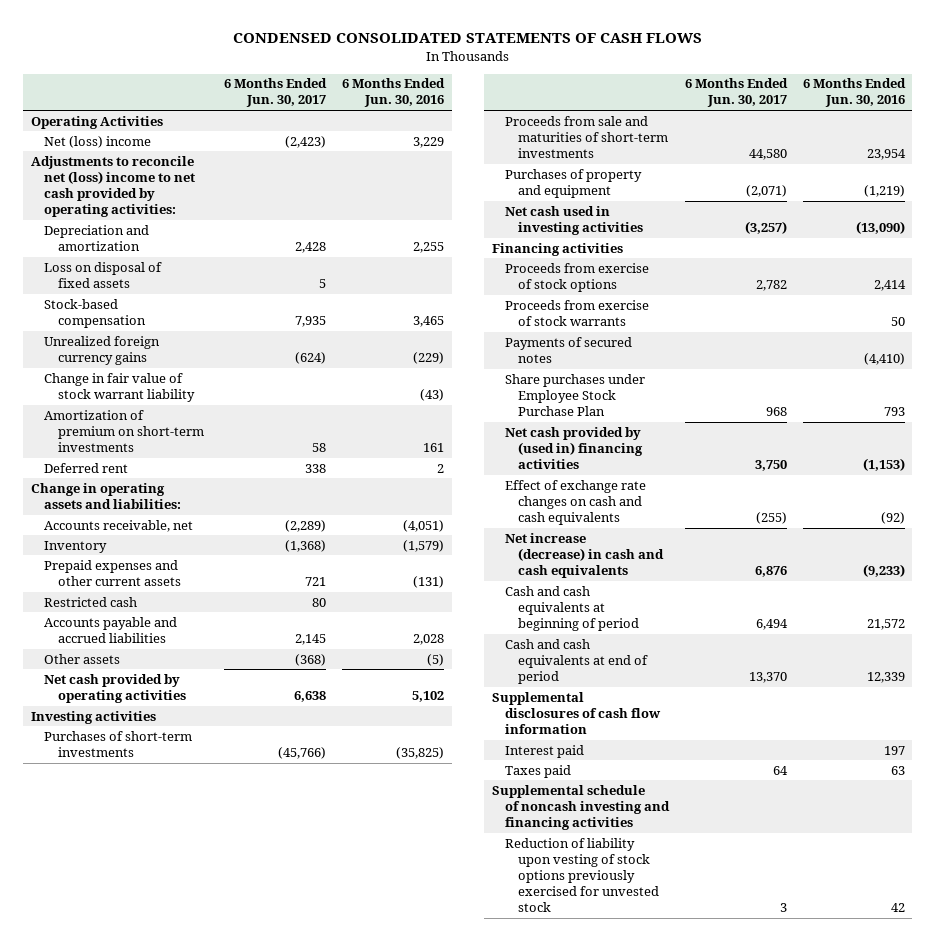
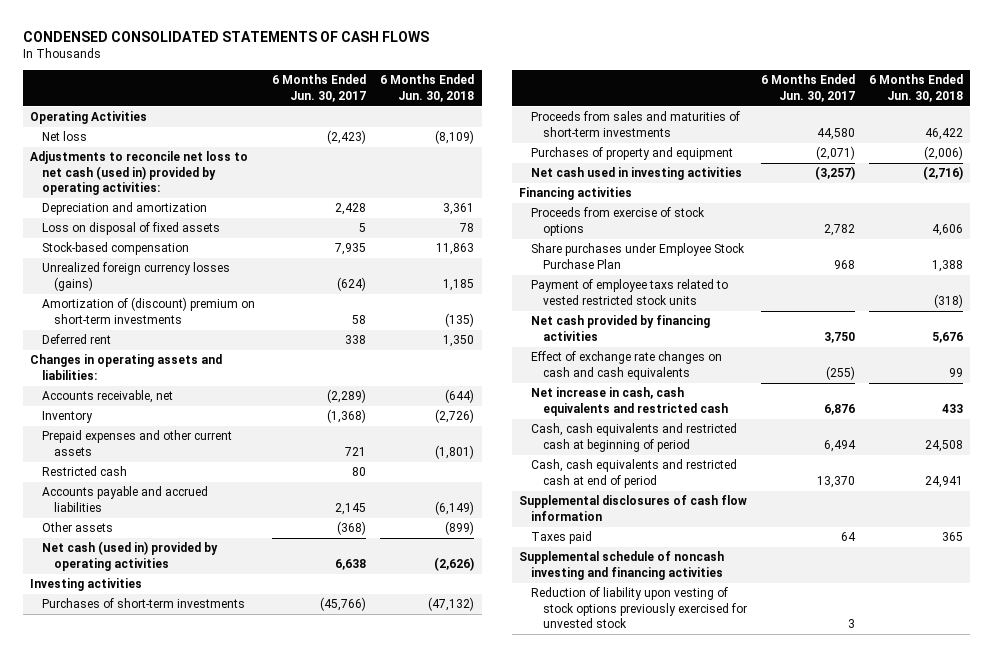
[341,78,445,108] 6 Months Ended Jun. 30, 2016 -> none
none -> [380,74,475,102] 6 Months Ended Jun. 30, 2018
[44,135,152,148] Net (loss) income -> [42,131,88,142] Net loss
[31,155,196,218] Adjustments to reconcile net (loss) income to net cash provided by operating activities: -> [30,151,249,196] Adjustments to reconcile net loss to net cash (used in) provided by operating activities:
[44,372,195,402] Change in fair value of stock warrant liability -> none
[44,335,161,365] Unrealized foreign currency gains -> [42,262,231,291] Unrealized foreign currency losses (gains)
[44,409,204,453] Amortization of premium on short-term investments -> [42,297,256,324] Amortization of (discount) premium on short-term investments
[31,482,182,509] Change in operating assets and liabilities: -> [30,354,223,380] Changes in operating assets and liabilities:
[44,673,186,703] Net cash provided by operating activities -> [42,541,219,571] Net cash (used in) provided by operating activities
[505,115,669,159] Proceeds from sale and maturities of short-term investments -> [530,111,740,137] Proceeds from sales and maturities of short-term investments
[505,299,650,326] Proceeds from exercise of stock warrants -> none
[505,336,633,363] Payments of secured notes -> none
none -> [530,279,728,305] Payment of employee taxs related to vested restricted stock units
[505,426,644,470] Net cash provided by (used in) financing activities -> [530,315,710,341] Net cash provided by financing activities
[505,532,665,579] Net increase (decrease) in cash and cash equivalents -> [530,387,728,416] Net increase in cash, cash equivalents and restricted cash
[505,585,640,632] Cash and cash equivalents at beginning of period -> [530,423,737,452] Cash, cash equivalents and restricted cash at beginning of period
[505,638,649,685] Cash and cash equivalents at end of period -> [530,459,737,488] Cash, cash equivalents and restricted cash at end of period
[505,744,585,758] Interest paid -> none

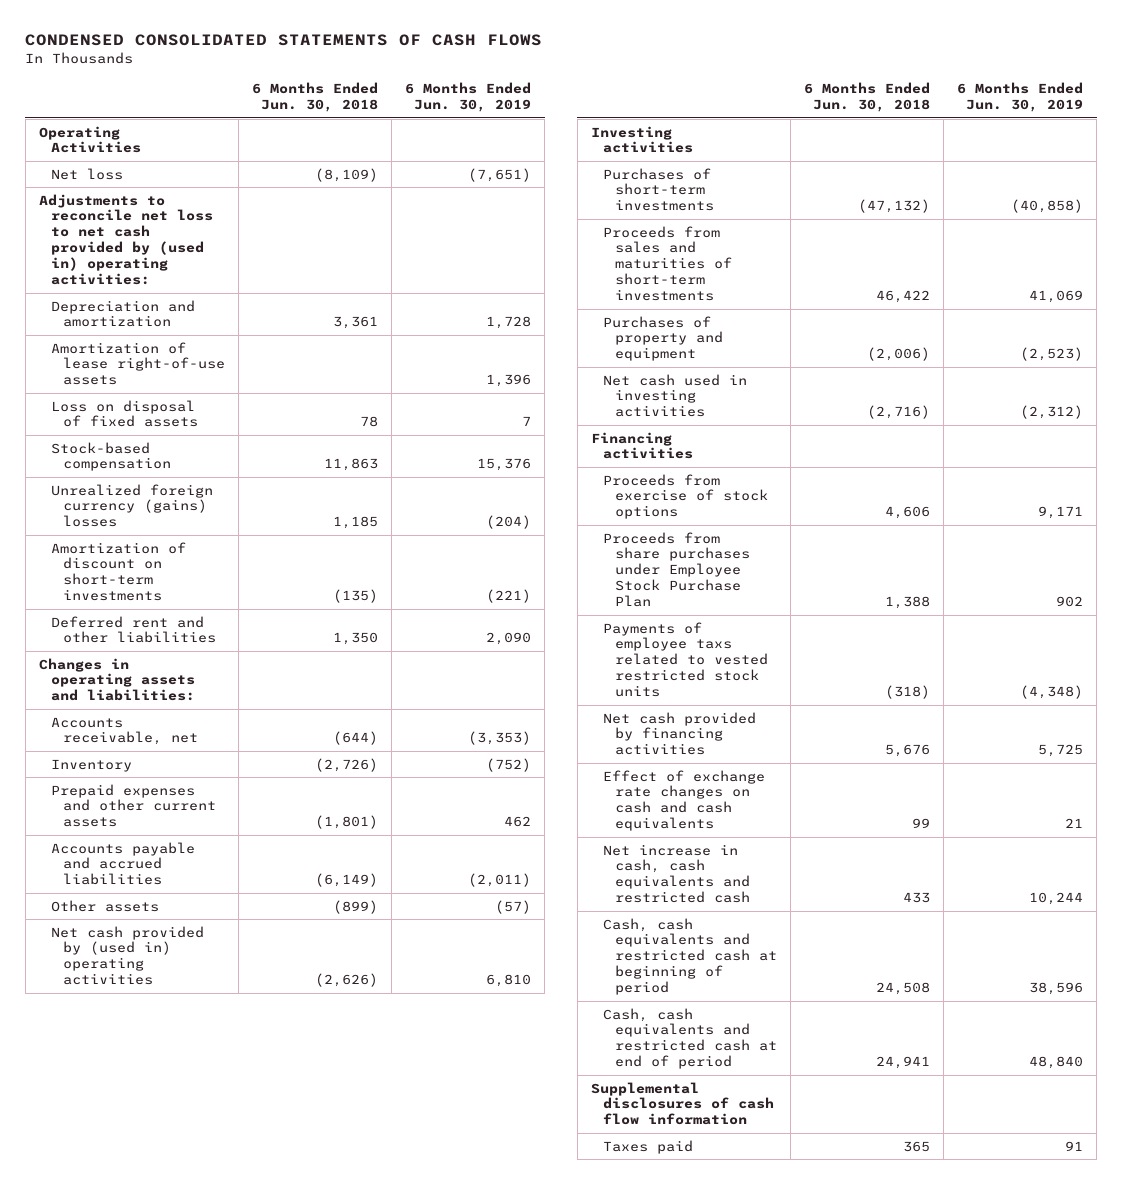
[272,74,367,102] 6 Months Ended Jun. 30, 2017 -> none
none -> [405,82,532,113] 6 Months Ended Jun. 30, 2019
[30,151,249,196] Adjustments to reconcile net loss to net cash (used in) provided by operating activities: -> [38,193,213,286] Adjustments to reconcile net loss to net cash provided by (used in) operating activities:
none -> [50,341,226,386] Amortization of lease right-of-use assets
[42,262,231,291] Unrealized foreign currency losses (gains) -> [50,483,213,528] Unrealized foreign currency (gains) losses
[42,297,256,324] Amortization of (discount) premium on short-term investments -> [50,541,186,602] Amortization of discount on short-term investments
[42,334,112,345] Deferred rent -> [50,615,217,644] Deferred rent and other liabilities
[42,466,128,477] Restricted cash -> none
[42,541,219,571] Net cash (used in) provided by operating activities -> [50,925,204,986] Net cash provided by (used in) operating activities
[530,243,745,269] Share purchases under Employee Stock Purchase Plan -> [602,531,751,608] Proceeds from share purchases under Employee Stock Purchase Plan
[530,279,728,305] Payment of employee taxs related to vested restricted stock units -> [602,621,769,698] Payments of employee taxs related to vested restricted stock units
[518,551,724,580] Supplemental schedule of noncash investing and financing activities -> none
[530,587,747,629] Reduction of liability upon vesting of stock options previously exercised for unvested stock -> none

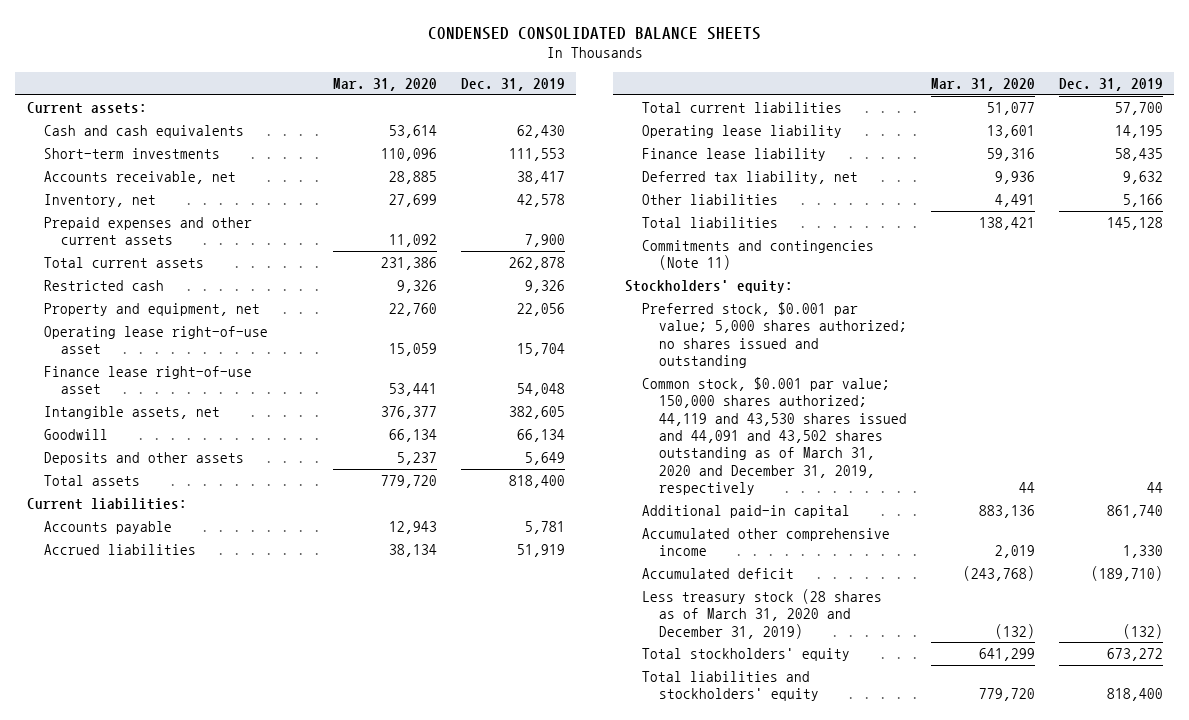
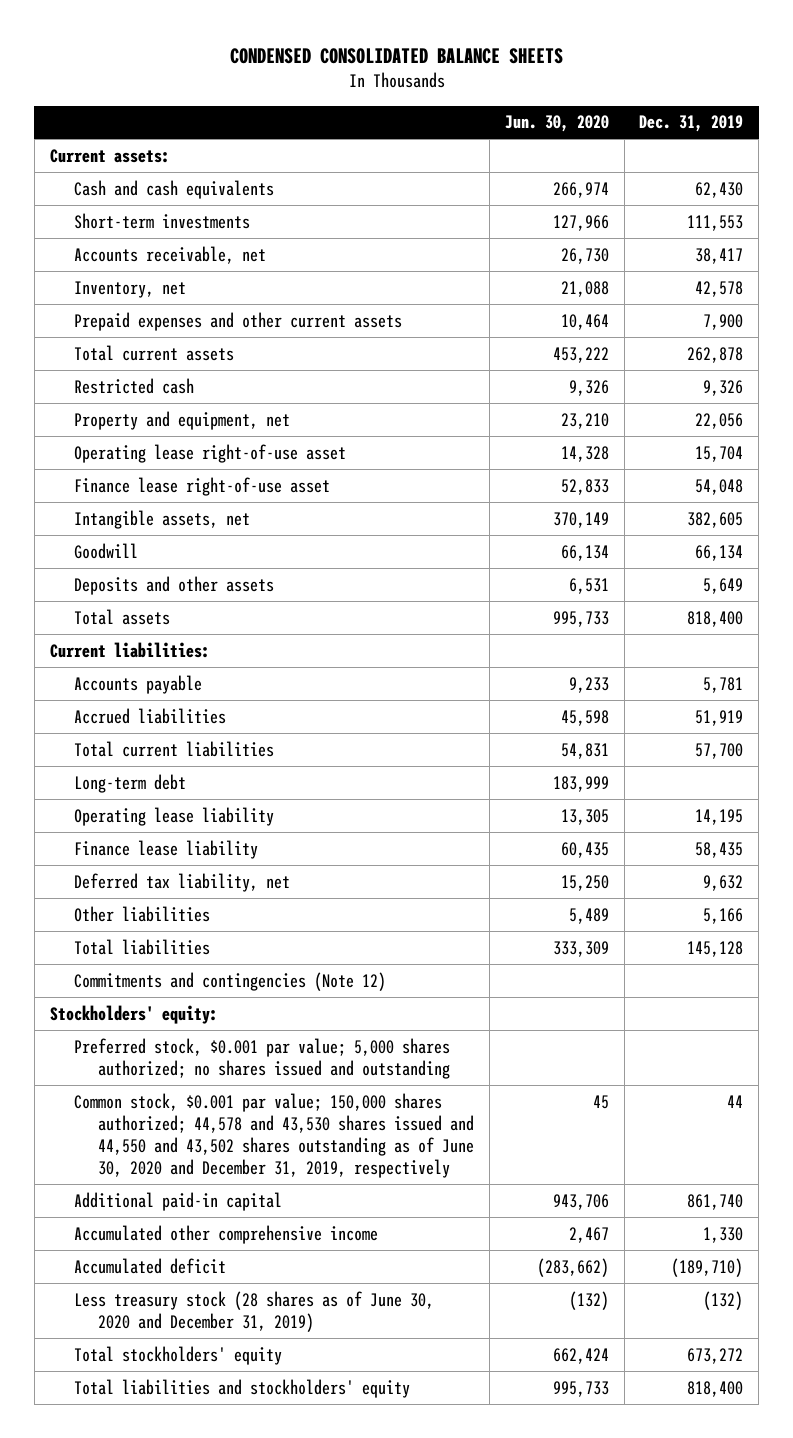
[332,78,437,92] Mar. 31, 2020 -> none
none -> [504,115,609,133] Jun. 30, 2020
none -> [74,773,187,793] Long-term debt
[641,239,874,271] Commitments and contingencies (Note 11) -> [74,971,387,991] Commitments and contingencies (Note 12)
[641,376,907,495] Common stock, $0.001 par value; 150,000 shares authorized; 44,119 and 43,530 shares issued and 44,091 and 43,502 shares outstanding as of March 31, 2020 and December 31, 2019, respectively -> [74,1092,475,1178] Common stock, $0.001 par value; 150,000 shares authorized; 44,578 and 43,530 shares issued and 44,550 and 43,502 shares outstanding as of June 30, 2020 and December 31, 2019, respectively
[641,588,882,639] Less treasury stock (28 shares as of March 31, 2020 and December 31, 2019) -> [74,1290,435,1332] Less treasury stock (28 shares as of June 30, 2020 and December 31, 2019)

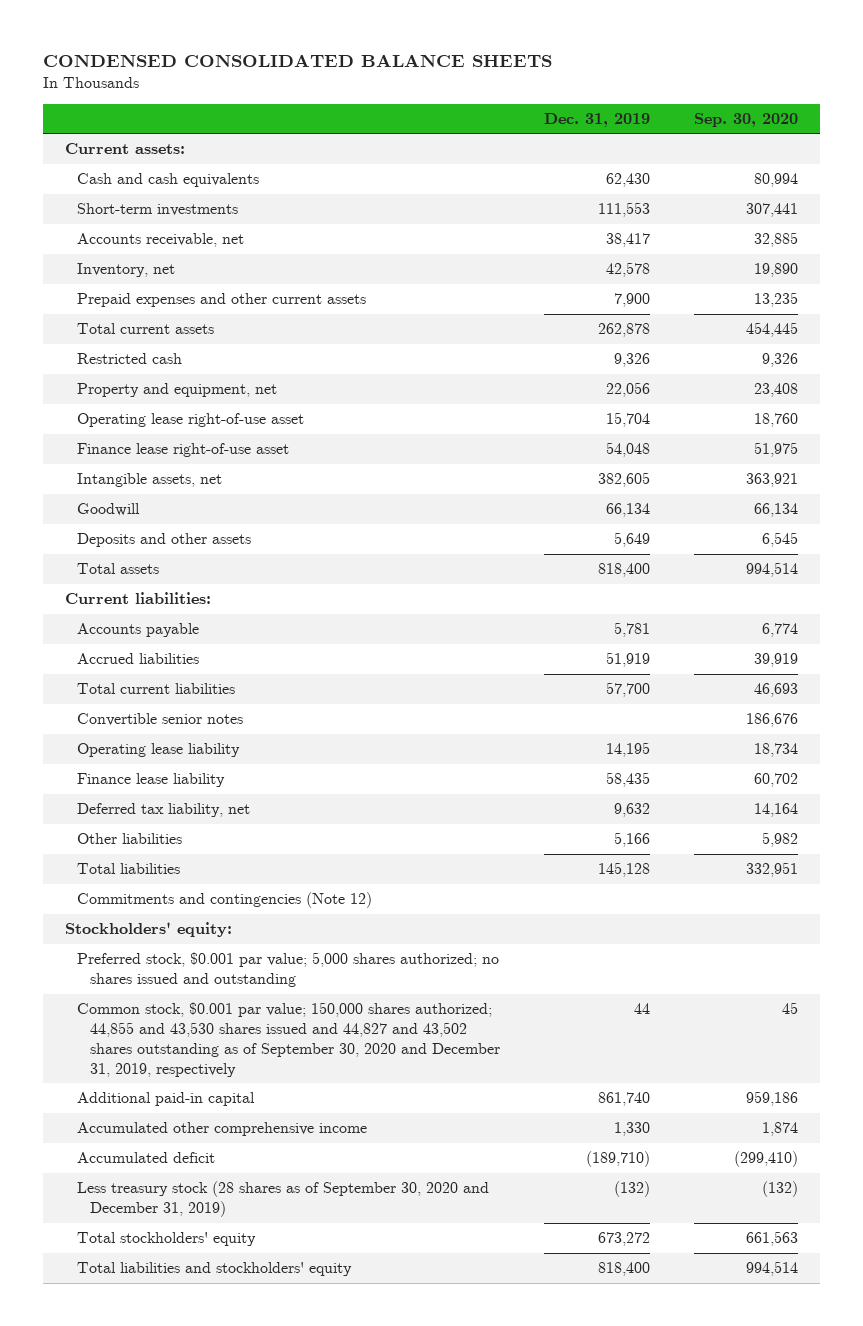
[504,115,609,133] Jun. 30, 2020 -> none
none -> [694,112,799,127] Sep. 30, 2020
[74,773,187,793] Long-term debt -> [77,713,244,727] Convertible senior notes
[74,1092,475,1178] Common stock, $0.001 par value; 150,000 shares authorized; 44,578 and 43,530 shares issued and 44,550 and 43,502 shares outstanding as of June 30, 2020 and December 31, 2019, respectively -> [77,1002,500,1078] Common stock, $0.001 par value; 150,000 shares authorized; 44,855 and 43,530 shares issued and 44,827 and 43,502 shares outstanding as of September 30, 2020 and December 31, 2019, respectively
[74,1290,435,1332] Less treasury stock (28 shares as of June 30, 2020 and December 31, 2019) -> [77,1181,490,1218] Less treasury stock (28 shares as of September 30, 2020 and December 31, 2019)

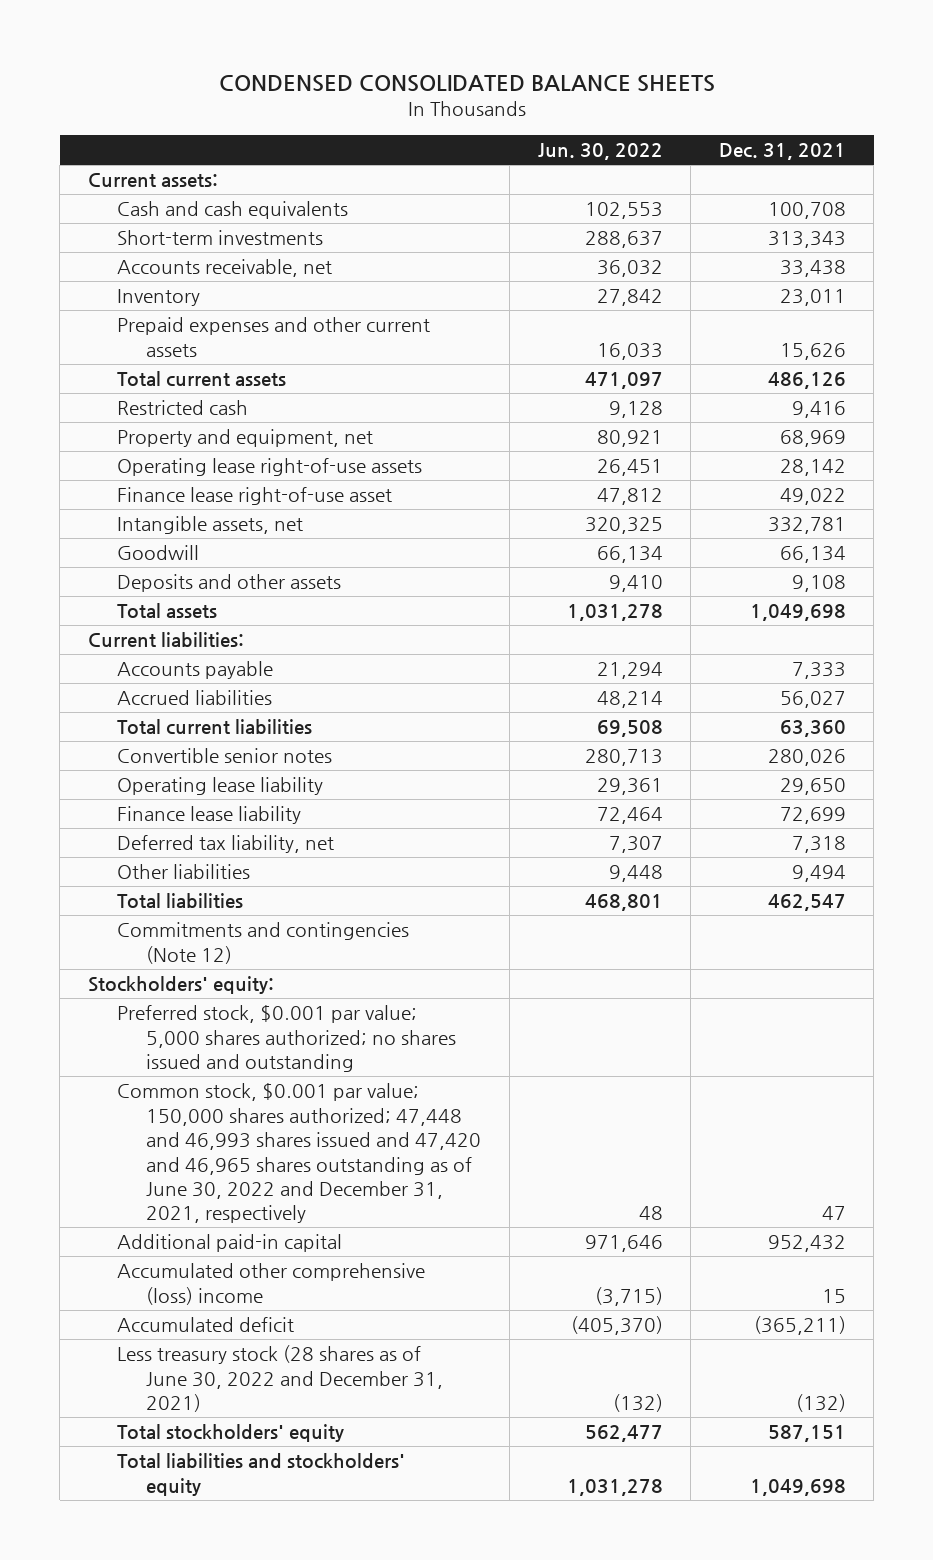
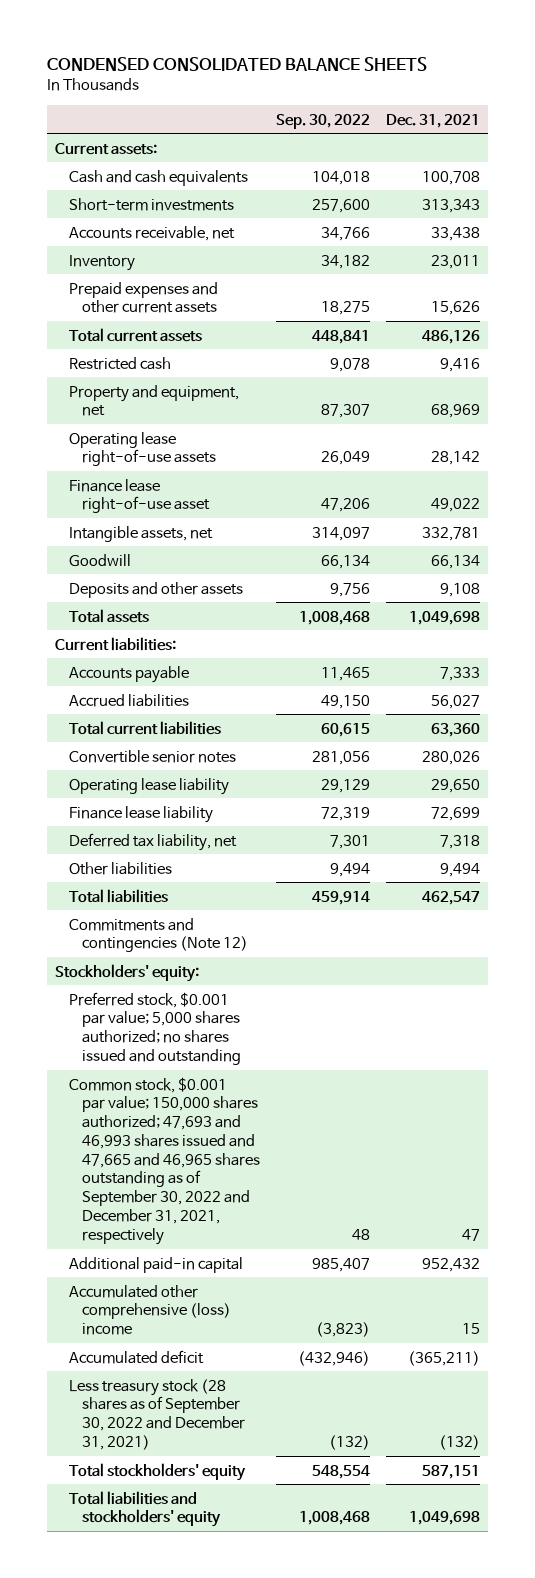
[537,143,663,161] Jun. 30, 2022 -> none
none -> [276,113,371,129] Sep. 30, 2022
[117,1083,482,1224] Common stock, $0.001 par value; 150,000 shares authorized; 47,448 and 46,993 shares issued and 47,420 and 46,965 shares outstanding as of June 30, 2022 and December 31, 2021, respectively -> [68,1076,261,1245] Common stock, $0.001 par value; 150,000 shares authorized; 47,693 and 46,993 shares issued and 47,665 and 46,965 shares outstanding as of September 30, 2022 and December 31, 2021, respectively
[117,1345,444,1413] Less treasury stock (28 shares as of June 30, 2022 and December 31, 2021) -> [68,1378,246,1450] Less treasury stock (28 shares as of September 30, 2022 and December 31, 2021)

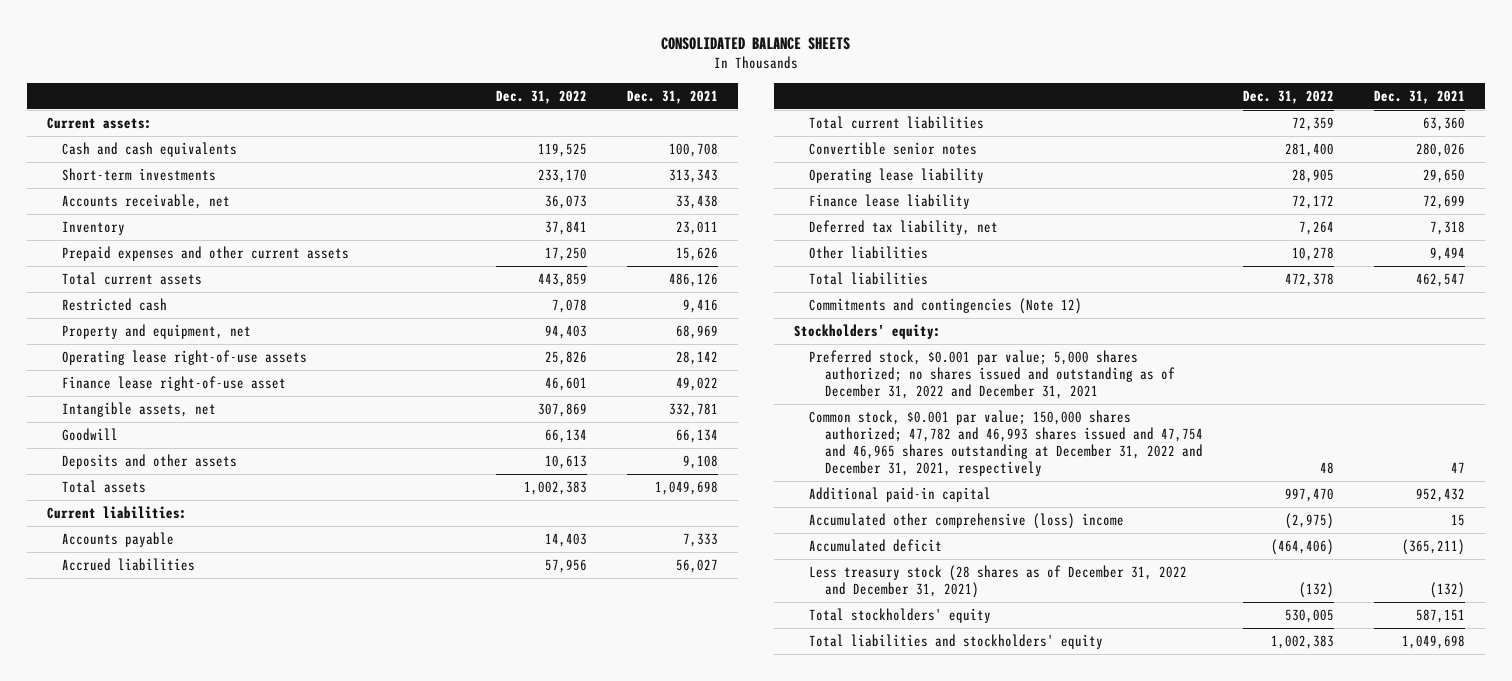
[47,57,428,72] CONDENSED CONSOLIDATED BALANCE SHEETS -> [660,36,850,50] CONSOLIDATED BALANCE SHEETS
[276,113,371,129] Sep. 30, 2022 -> none
none -> [495,89,587,104] Dec. 31, 2022
[68,991,242,1065] Preferred stock, $0.001 par value; 5,000 shares authorized; no shares issued and outstanding -> [809,349,1175,399] Preferred stock, $0.001 par value; 5,000 shares authorized; no shares issued and outstanding as of December 31, 2022 and December 31, 2021
[68,1076,261,1245] Common stock, $0.001 par value; 150,000 shares authorized; 47,693 and 46,993 shares issued and 47,665 and 46,965 shares outstanding as of September 30, 2022 and December 31, 2021, respectively -> [809,409,1203,476] Common stock, $0.001 par value; 150,000 shares authorized; 47,782 and 46,993 shares issued and 47,754 and 46,965 shares outstanding at December 31, 2022 and December 31, 2021, respectively
[68,1378,246,1450] Less treasury stock (28 shares as of September 30, 2022 and December 31, 2021) -> [809,564,1188,598] Less treasury stock (28 shares as of December 31, 2022 and December 31, 2021)

